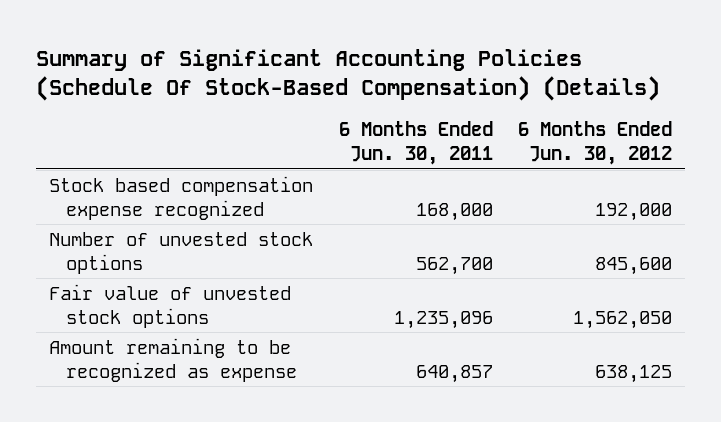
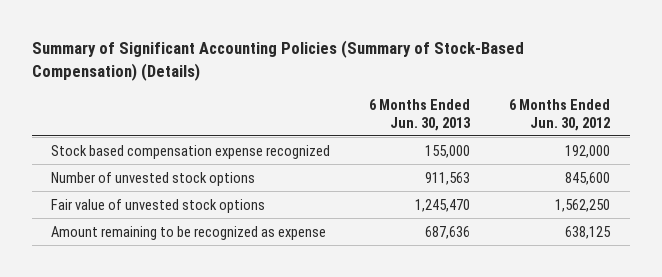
[36,48,661,102] Summary of Significant Accounting Policies (Schedule Of Stock-Based Compensation) (Details) -> [31,40,524,81] Summary of Significant Accounting Policies (Summary of Stock-Based Compensation) (Details)
[338,121,493,166] 6 Months Ended Jun. 30, 2011 -> none
none -> [369,98,472,131] 6 Months Ended Jun. 30, 2013
[573,310,673,329] 1,562,050 -> [555,198,611,212] 1,562,250

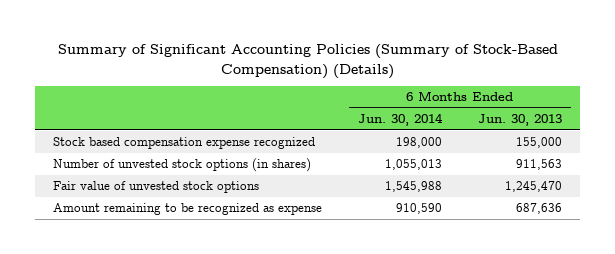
[509,98,611,131] 6 Months Ended Jun. 30, 2012 -> none
none -> [358,113,444,127] Jun. 30, 2014
[51,171,256,186] Number of unvested stock options -> [53,158,312,173] Number of unvested stock options (in shares)

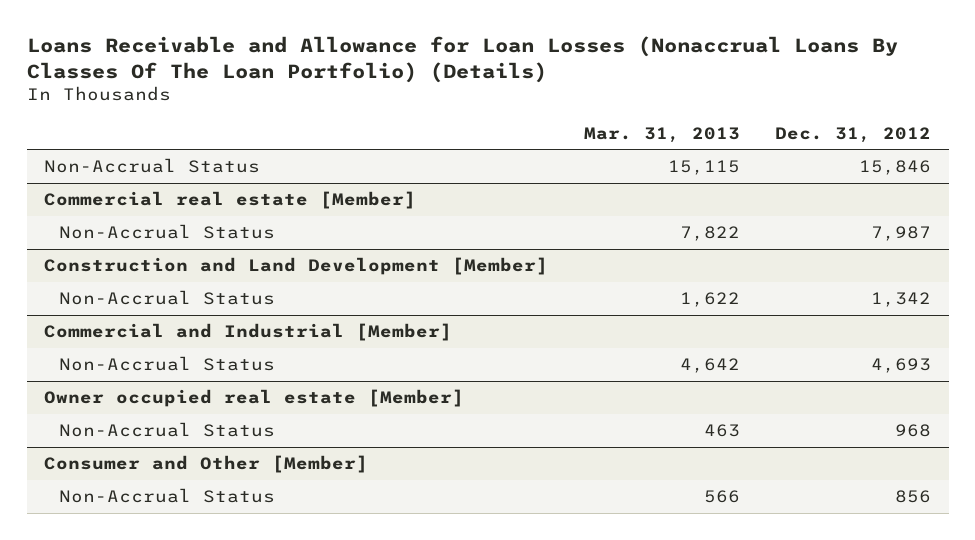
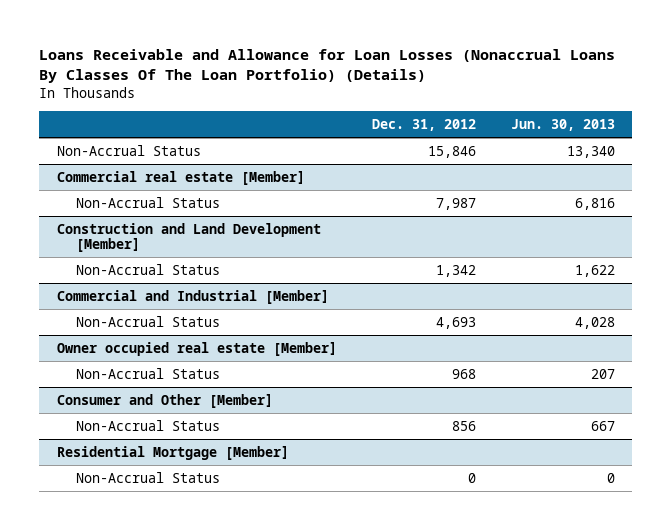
[583,126,740,143] Mar. 31, 2013 -> none
none -> [510,119,615,132] Jun. 30, 2013
none -> [56,445,289,460] Residential Mortgage [Member]
none -> [75,471,220,483] Non-Accrual Status

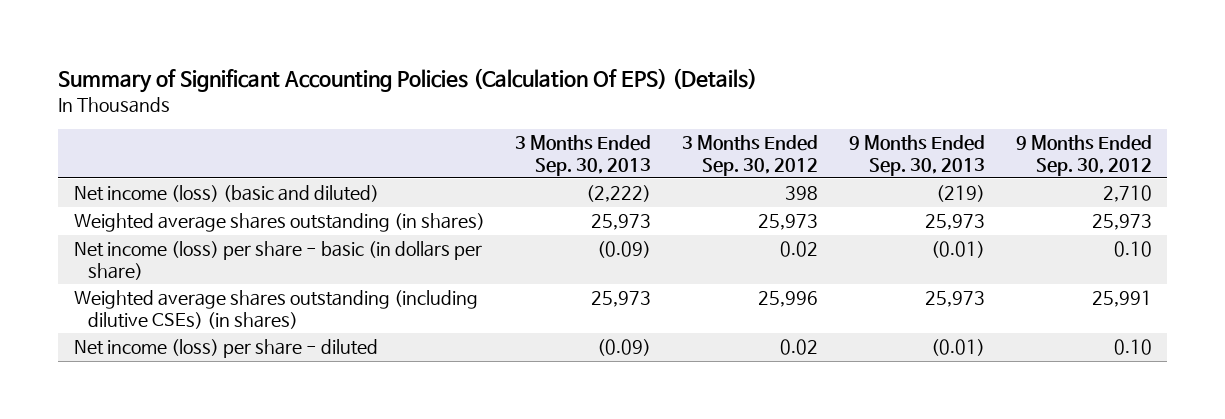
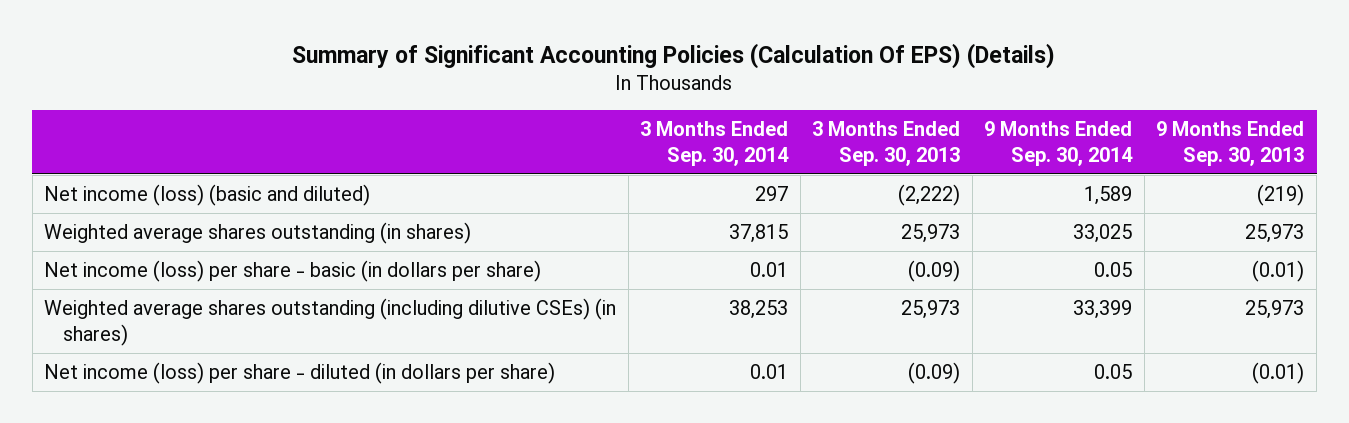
[682,135,819,176] 3 Months Ended Sep. 30, 2012 -> none
[1015,135,1152,176] 9 Months Ended Sep. 30, 2012 -> none
none -> [640,120,790,166] 3 Months Ended Sep. 30, 2014
none -> [984,120,1134,166] 9 Months Ended Sep. 30, 2014
[73,339,378,359] Net income (loss) per share - diluted -> [44,362,556,385] Net income (loss) per share - diluted (in dollars per share)

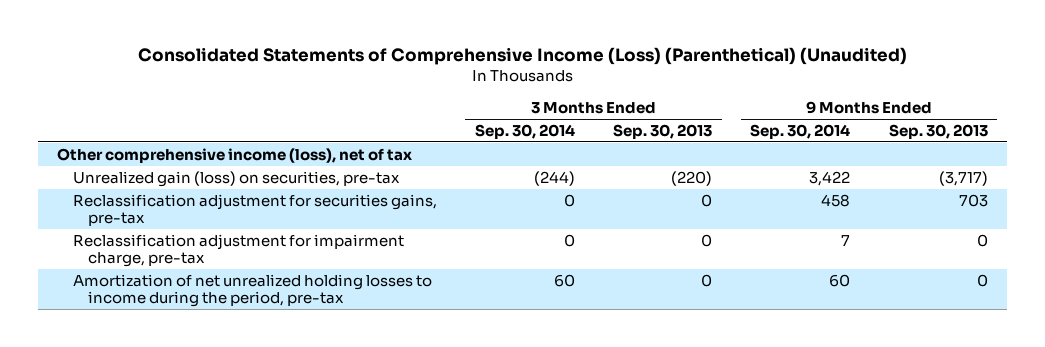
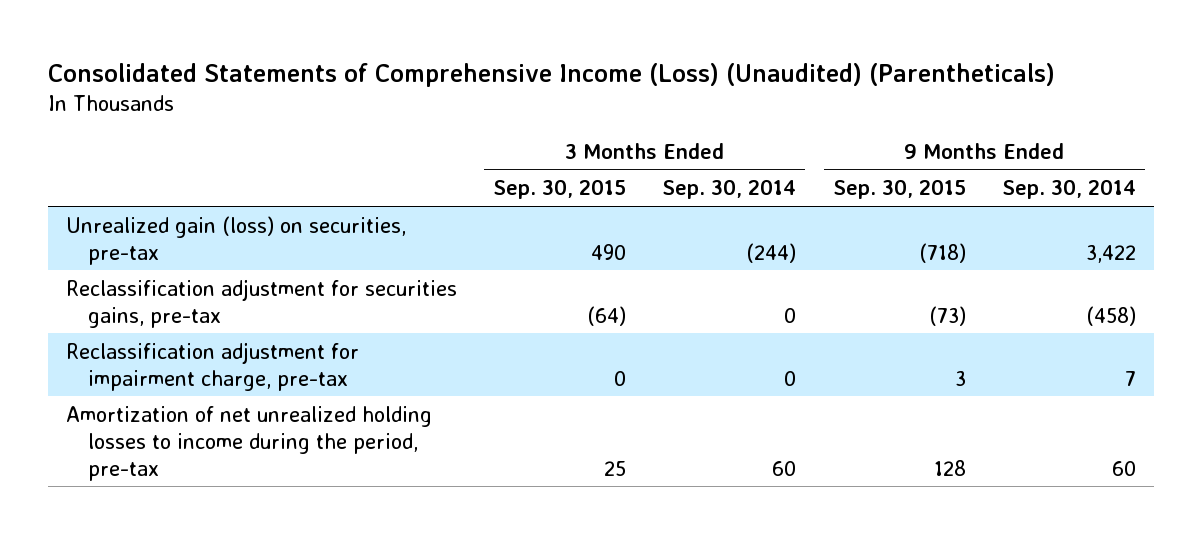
[137,47,907,66] Consolidated Statements of Comprehensive Income (Loss) (Parenthetical) (Unaudited) -> [48,62,1056,87] Consolidated Statements of Comprehensive Income (Loss) (Unaudited) (Parentheticals)
[613,123,713,139] Sep. 30, 2013 -> none
[888,123,988,139] Sep. 30, 2013 -> none
none -> [493,179,627,200] Sep. 30, 2015
none -> [832,179,966,200] Sep. 30, 2015
[57,147,413,163] Other comprehensive income (loss), net of tax -> none
[821,193,851,207] 458 -> [1085,305,1136,326] (458)

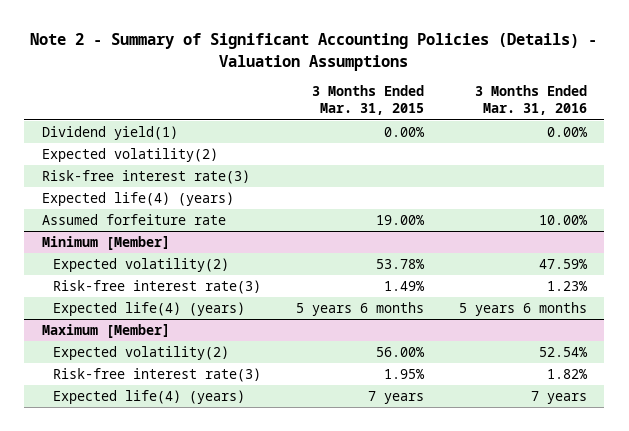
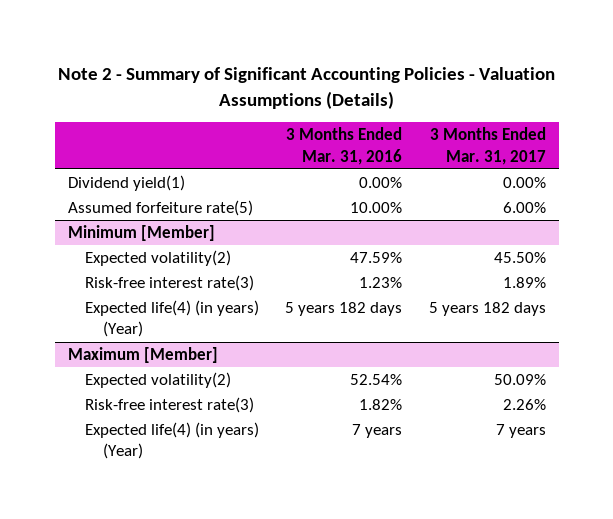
[30,33,598,71] Note 2 - Summary of Significant Accounting Policies (Details) - Valuation Assumptions -> [57,67,555,109] Note 2 - Summary of Significant Accounting Policies - Valuation Assumptions (Details)
[311,85,424,116] 3 Months Ended Mar. 31, 2015 -> none
none -> [429,127,546,165] 3 Months Ended Mar. 31, 2017
[41,148,218,163] Expected volatility(2) -> none
[41,170,250,185] Risk-free interest rate(3) -> none
[41,192,234,207] Expected life(4) (years) -> none
[41,214,226,226] Assumed forfeiture rate -> [67,200,253,217] Assumed forfeiture rate(5)
[52,302,245,317] Expected life(4) (years) -> [85,300,260,338] Expected life(4) (in years) (Year)
[458,302,587,317] 5 years 6 months -> [285,302,403,317] 5 years 182 days
[52,390,245,405] Expected life(4) (years) -> [85,422,260,460] Expected life(4) (in years) (Year)

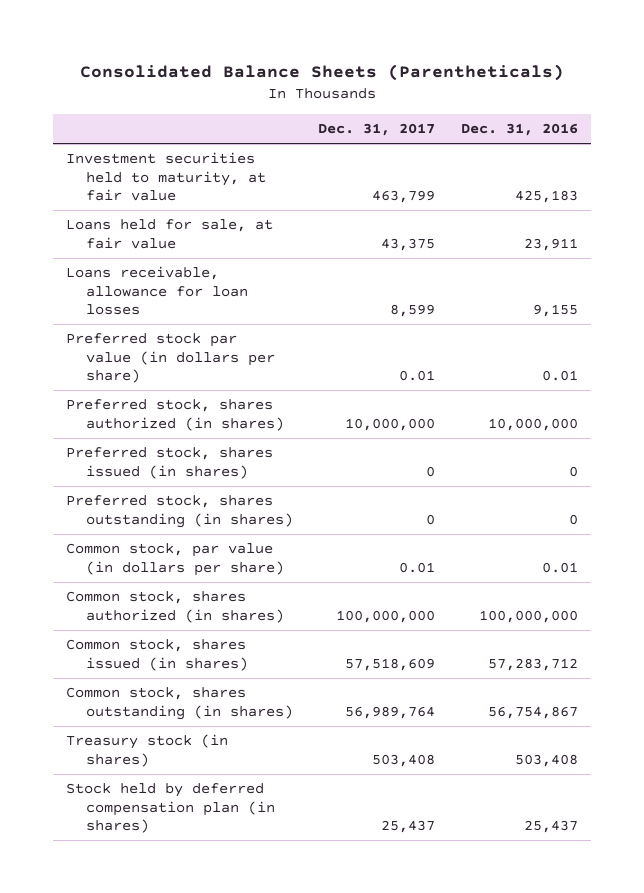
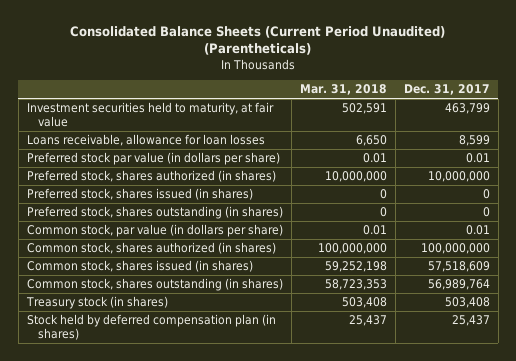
[79,64,564,82] Consolidated Balance Sheets (Parentheticals) -> [70,25,446,56] Consolidated Balance Sheets (Current Period Unaudited) (Parentheticals)
[461,123,579,137] Dec. 31, 2016 -> none
none -> [299,84,387,96] Mar. 31, 2018
[65,219,273,249] Loans held for sale, at fair value -> none

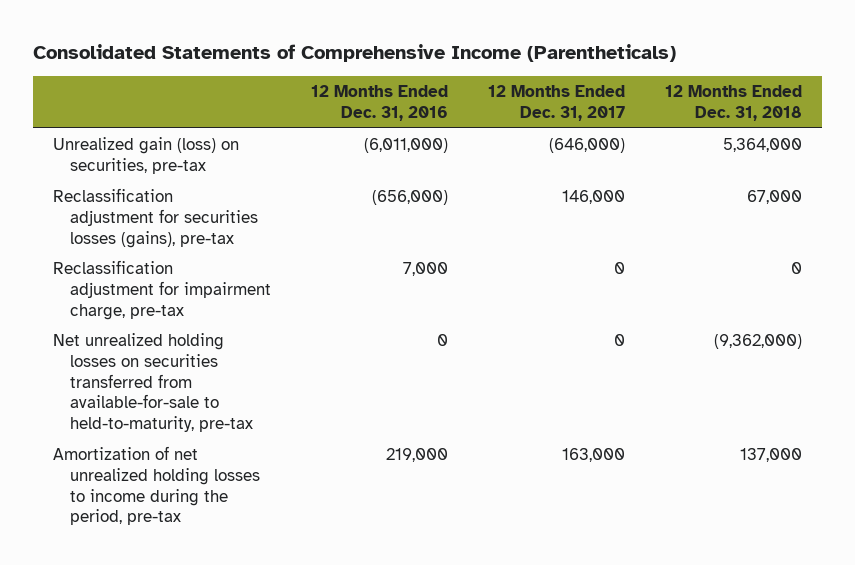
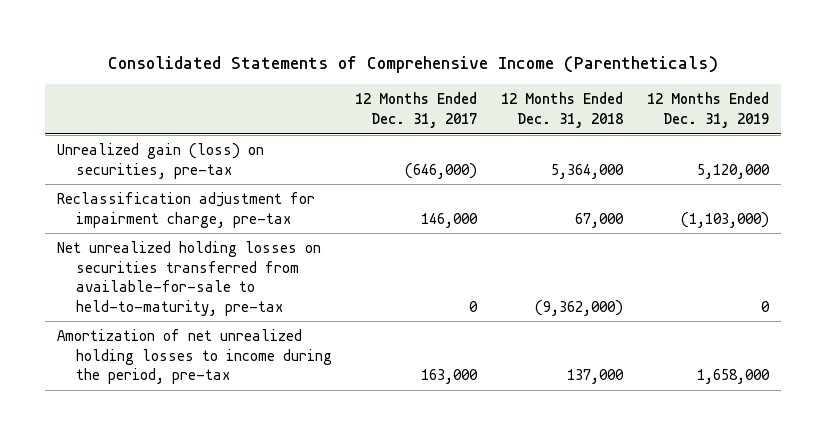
[311,85,449,121] 12 Months Ended Dec. 31, 2016 -> none
none -> [647,92,770,128] 12 Months Ended Dec. 31, 2019
[53,260,272,320] Reclassification adjustment for impairment charge, pre-tax -> none
[53,188,259,248] Reclassification adjustment for securities losses (gains), pre-tax -> [57,192,316,228] Reclassification adjustment for impairment charge, pre-tax

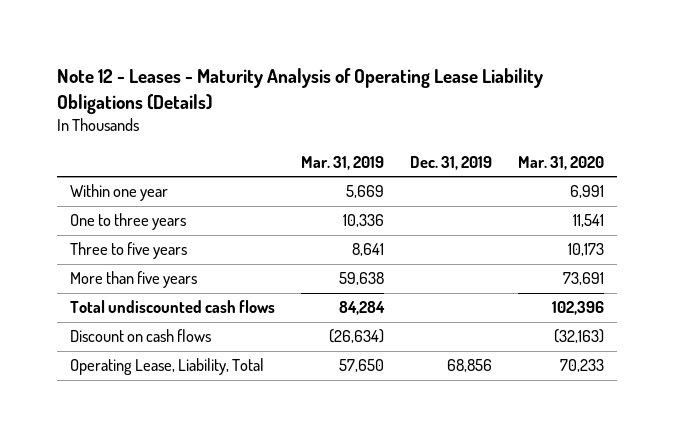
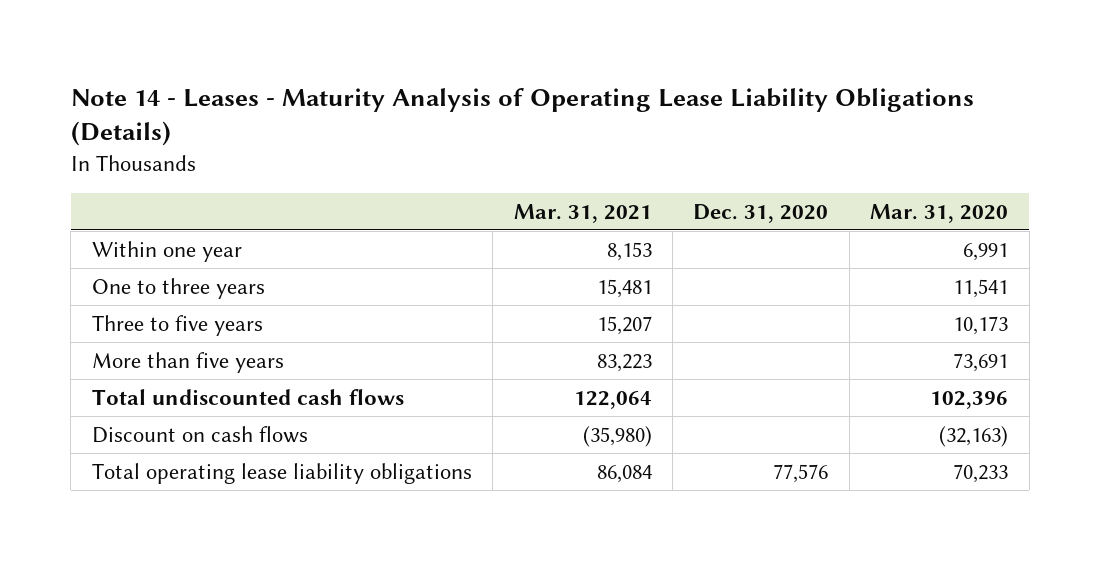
[57,67,544,114] Note 12 - Leases - Maturity Analysis of Operating Lease Liability Obligations (Details) -> [70,87,974,147] Note 14 - Leases - Maturity Analysis of Operating Lease Liability Obligations (Details)
[300,156,384,171] Mar. 31, 2019 -> none
[409,156,492,171] Dec. 31, 2019 -> none
none -> [513,203,652,223] Mar. 31, 2021
none -> [693,203,829,223] Dec. 31, 2020
[70,358,265,376] Operating Lease, Liability, Total -> [91,462,472,484] Total operating lease liability obligations

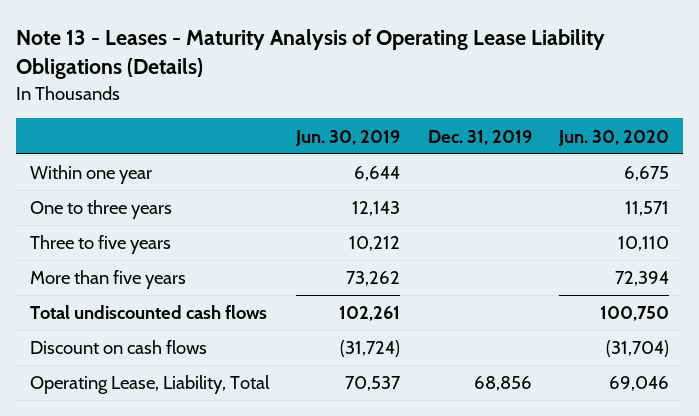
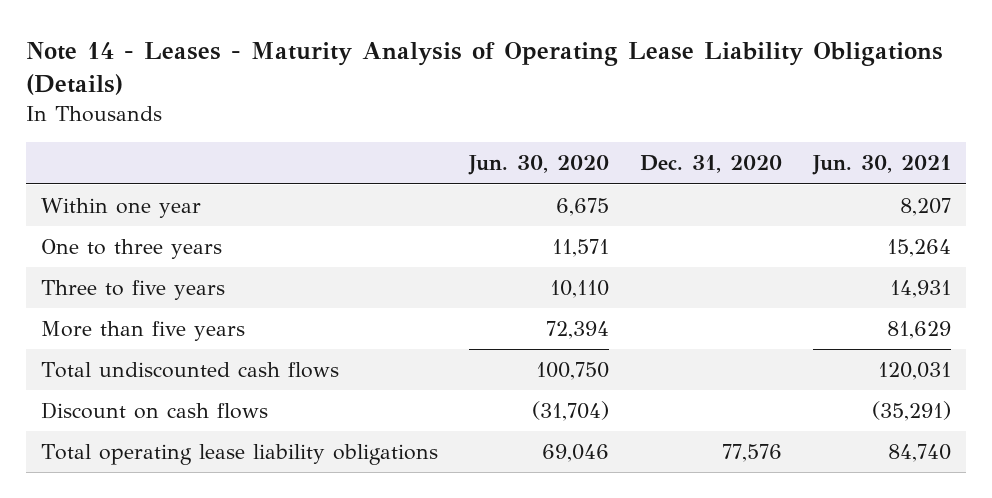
[16,29,606,80] Note 13 - Leases - Maturity Analysis of Operating Lease Liability Obligations (Details) -> [26,42,944,96] Note 14 - Leases - Maturity Analysis of Operating Lease Liability Obligations (Details)
[295,129,401,146] Jun. 30, 2019 -> none
[427,129,532,145] Dec. 31, 2019 -> none
none -> [639,155,782,174] Dec. 31, 2020
none -> [811,155,951,176] Jun. 30, 2021
[29,375,270,395] Operating Lease, Liability, Total -> [41,444,439,466] Total operating lease liability obligations

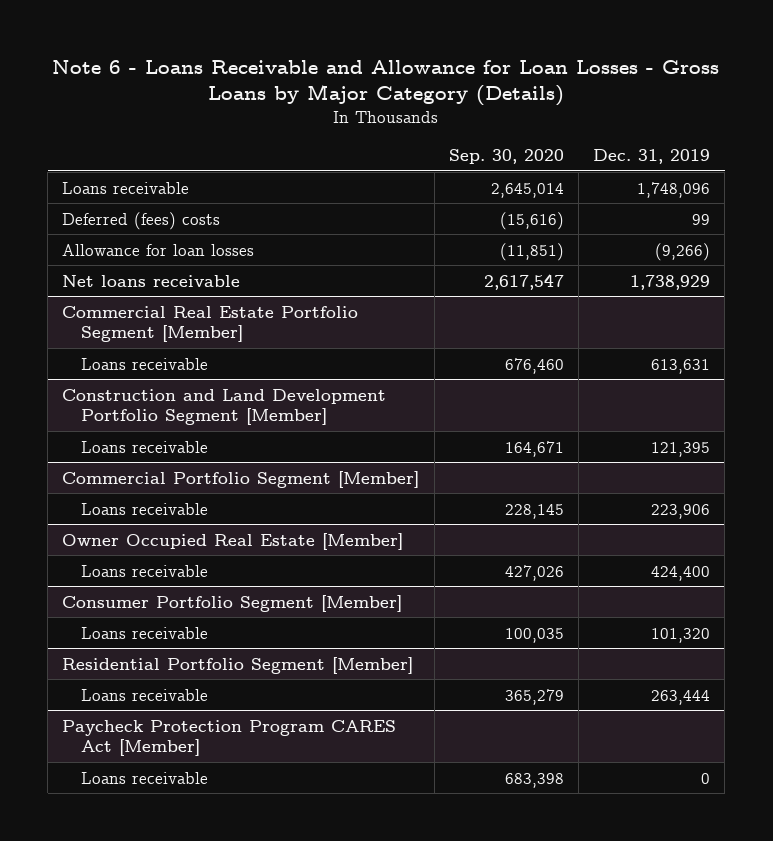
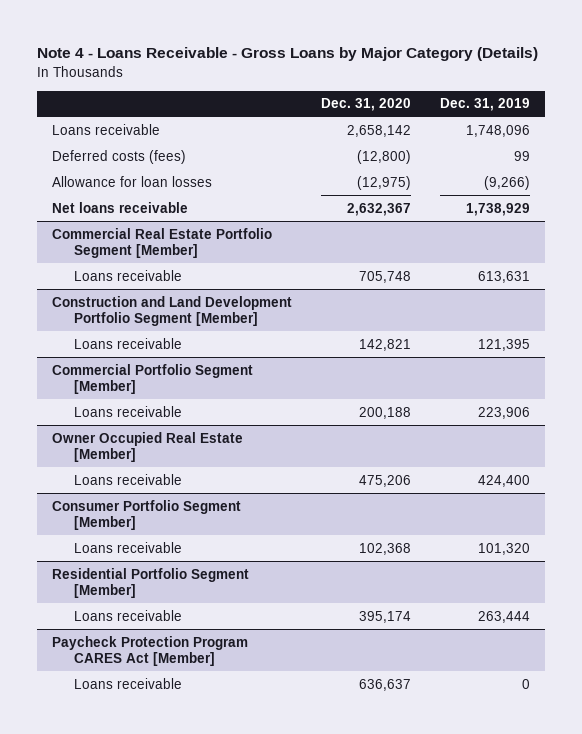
[52,59,720,106] Note 6 - Loans Receivable and Allowance for Loan Losses - Gross Loans by Major Category (Details) -> [37,47,539,62] Note 4 - Loans Receivable - Gross Loans by Major Category (Details)
[448,149,564,165] Sep. 30, 2020 -> none
none -> [321,98,412,112] Dec. 31, 2020
[62,211,221,230] Deferred (fees) costs -> [51,149,186,164] Deferred costs (fees)

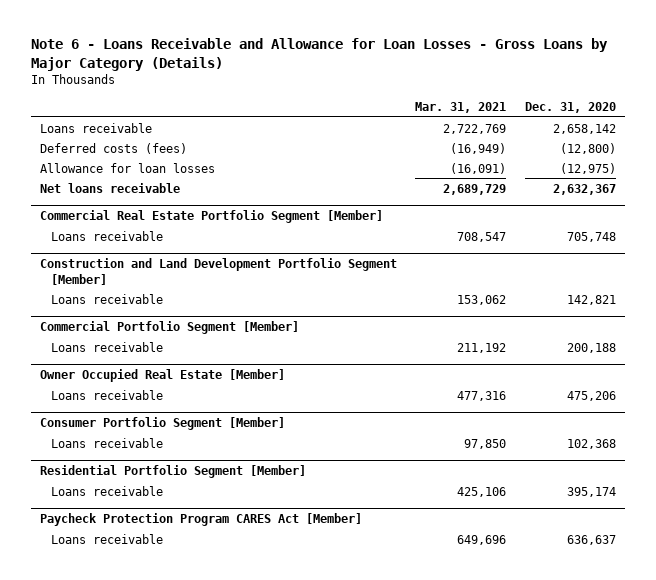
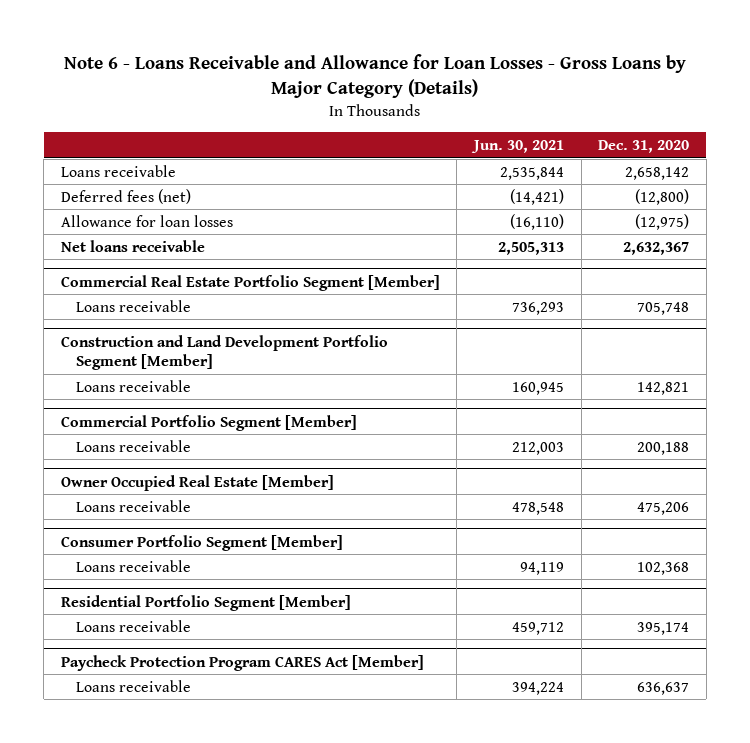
[415,101,507,113] Mar. 31, 2021 -> none
none -> [470,139,564,153] Jun. 30, 2021
[39,142,187,154] Deferred costs (fees) -> [60,188,191,204] Deferred fees (net)

